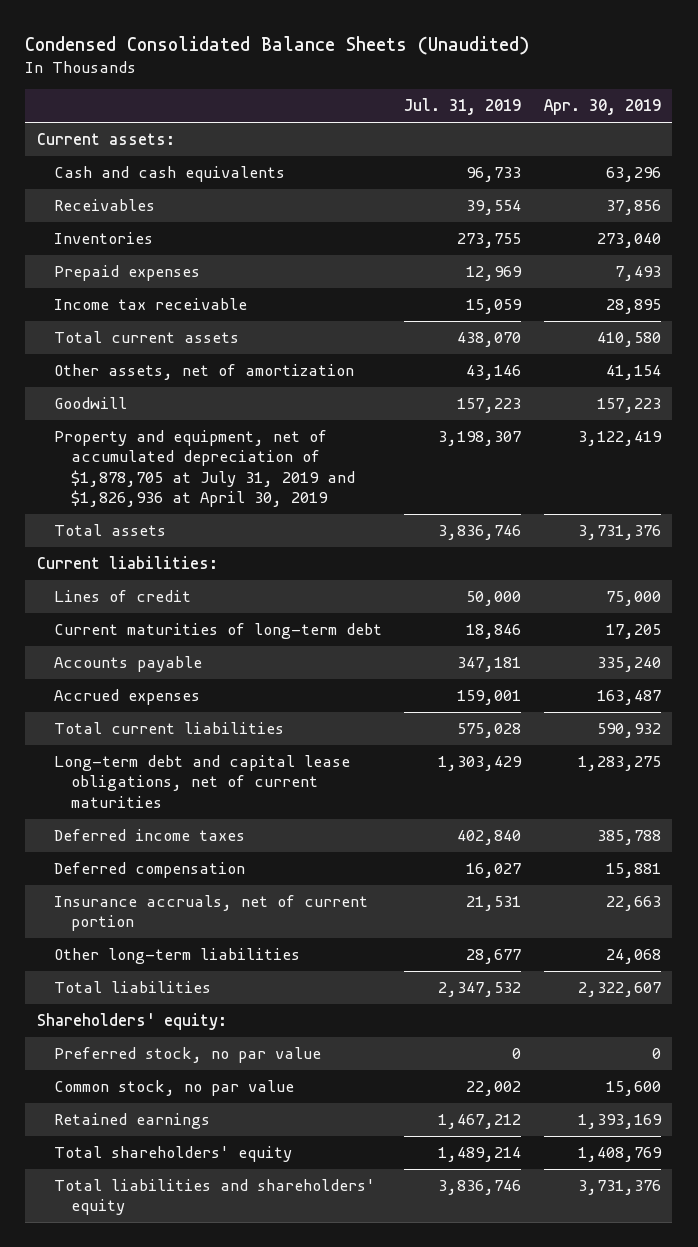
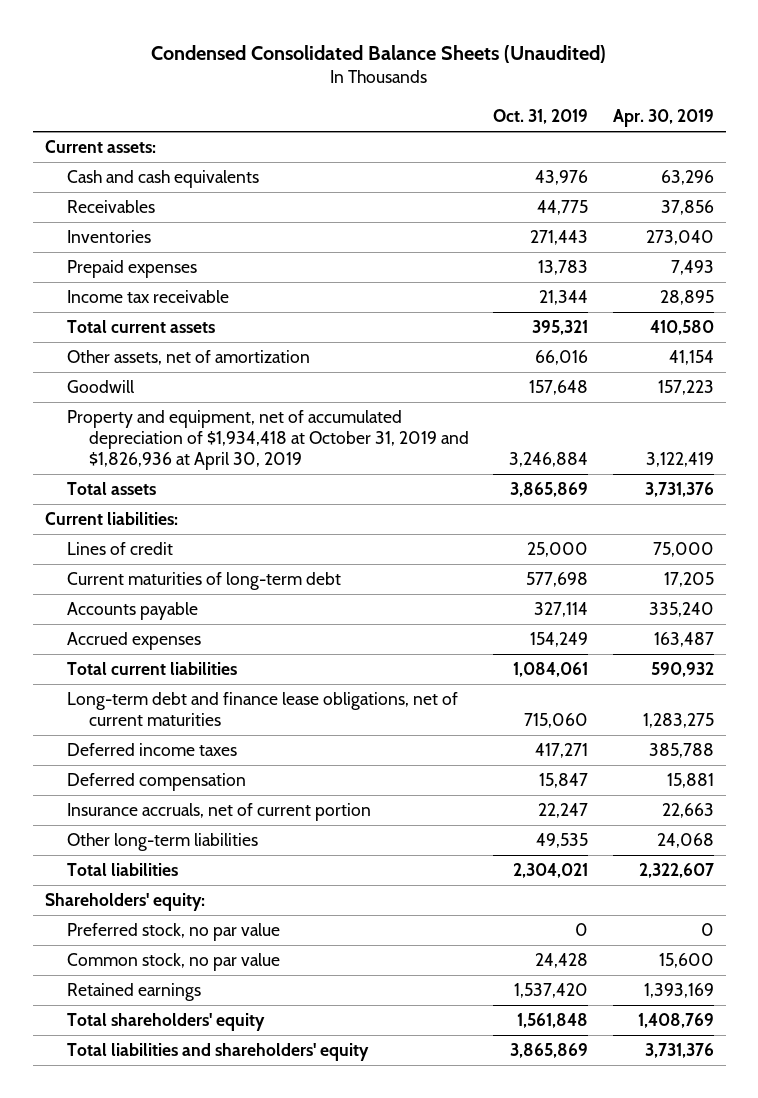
[404,98,522,116] Jul. 31, 2019 -> none
none -> [493,109,589,125] Oct. 31, 2019
[53,430,355,508] Property and equipment, net of accumulated depreciation of $1,878,705 at July 31, 2019 and $1,826,936 at April 30, 2019 -> [66,410,470,471] Property and equipment, net of accumulated depreciation of $1,934,418 at October 31, 2019 and $1,826,936 at April 30, 2019
[53,755,350,808] Long-term debt and capital lease obligations, net of current maturities -> [66,692,458,727] Long-term debt and finance lease obligations, net of current maturities

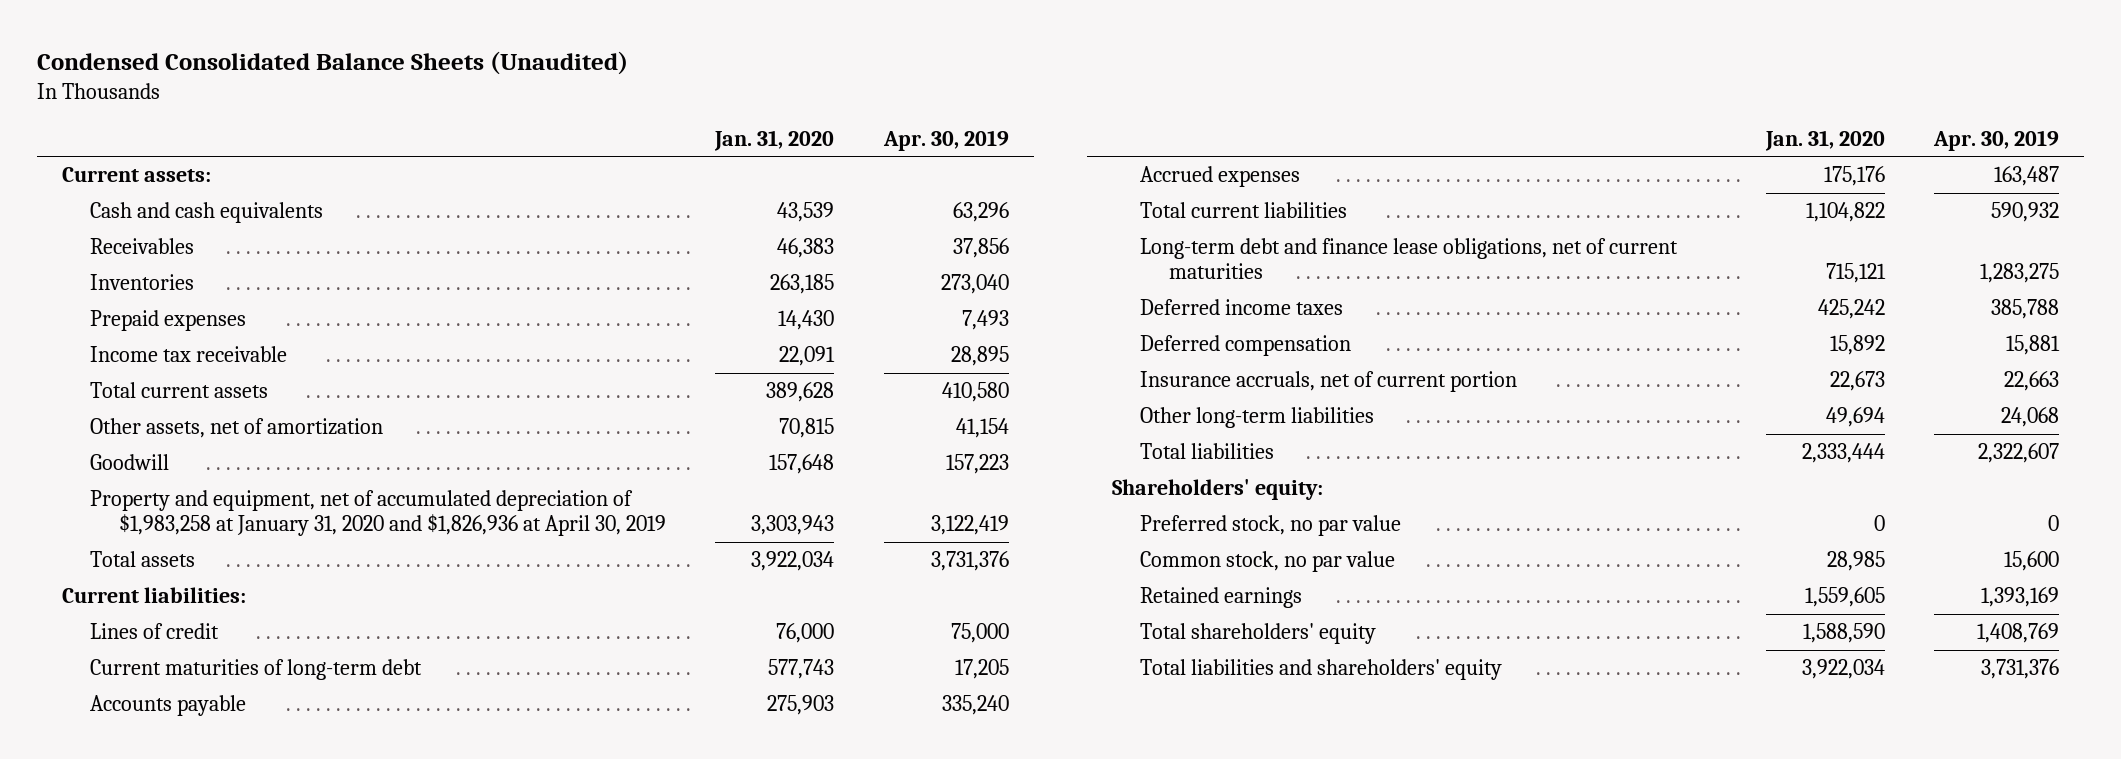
[493,109,589,125] Oct. 31, 2019 -> none
none -> [714,129,835,151] Jan. 31, 2020
[66,410,470,471] Property and equipment, net of accumulated depreciation of $1,934,418 at October 31, 2019 and $1,826,936 at April 30, 2019 -> [90,490,666,537] Property and equipment, net of accumulated depreciation of $1,983,258 at January 31, 2020 and $1,826,936 at April 30, 2019

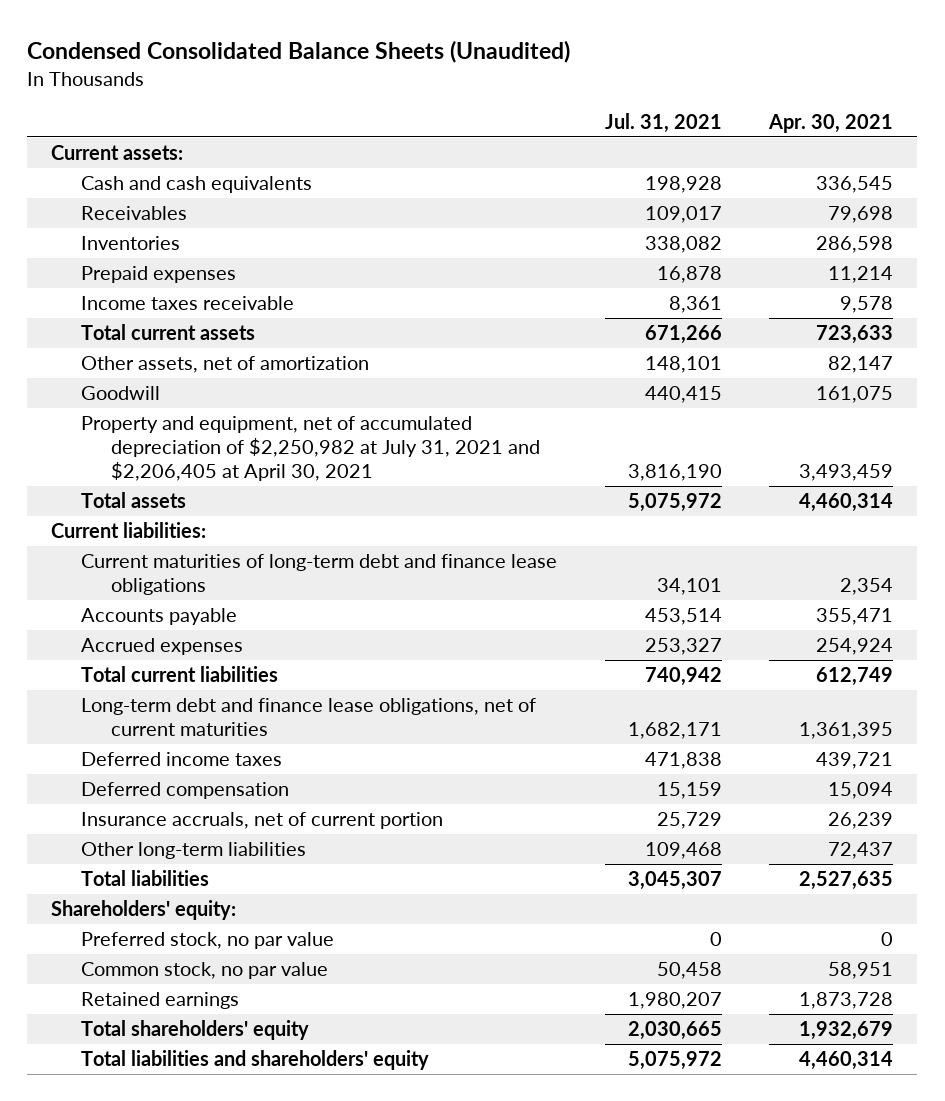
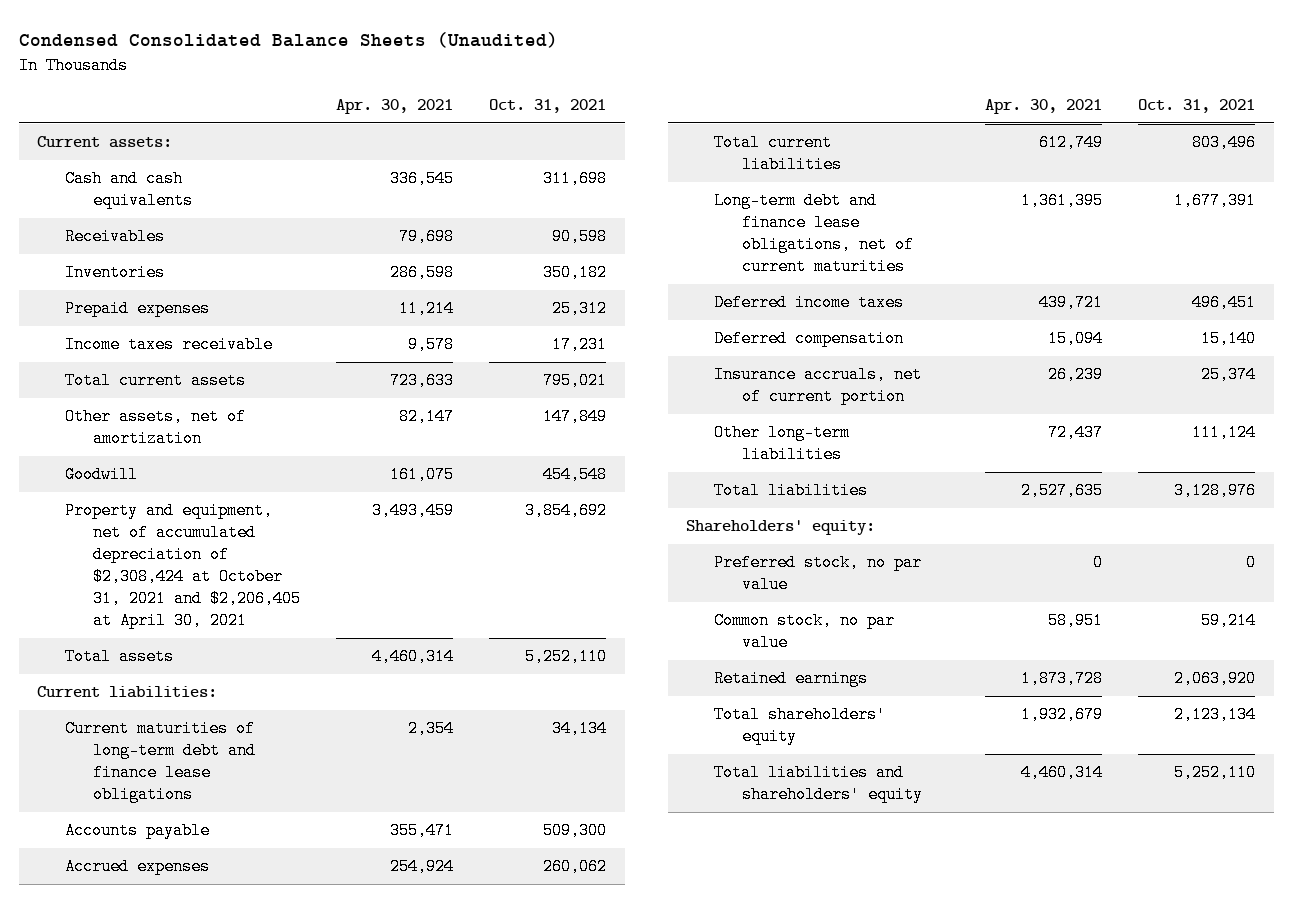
[604,112,722,133] Jul. 31, 2021 -> none
none -> [489,99,607,114] Oct. 31, 2021
[81,416,541,482] Property and equipment, net of accumulated depreciation of $2,250,982 at July 31, 2021 and $2,206,405 at April 30, 2021 -> [65,502,301,630] Property and equipment, net of accumulated depreciation of $2,308,424 at October 31, 2021 and $2,206,405 at April 30, 2021

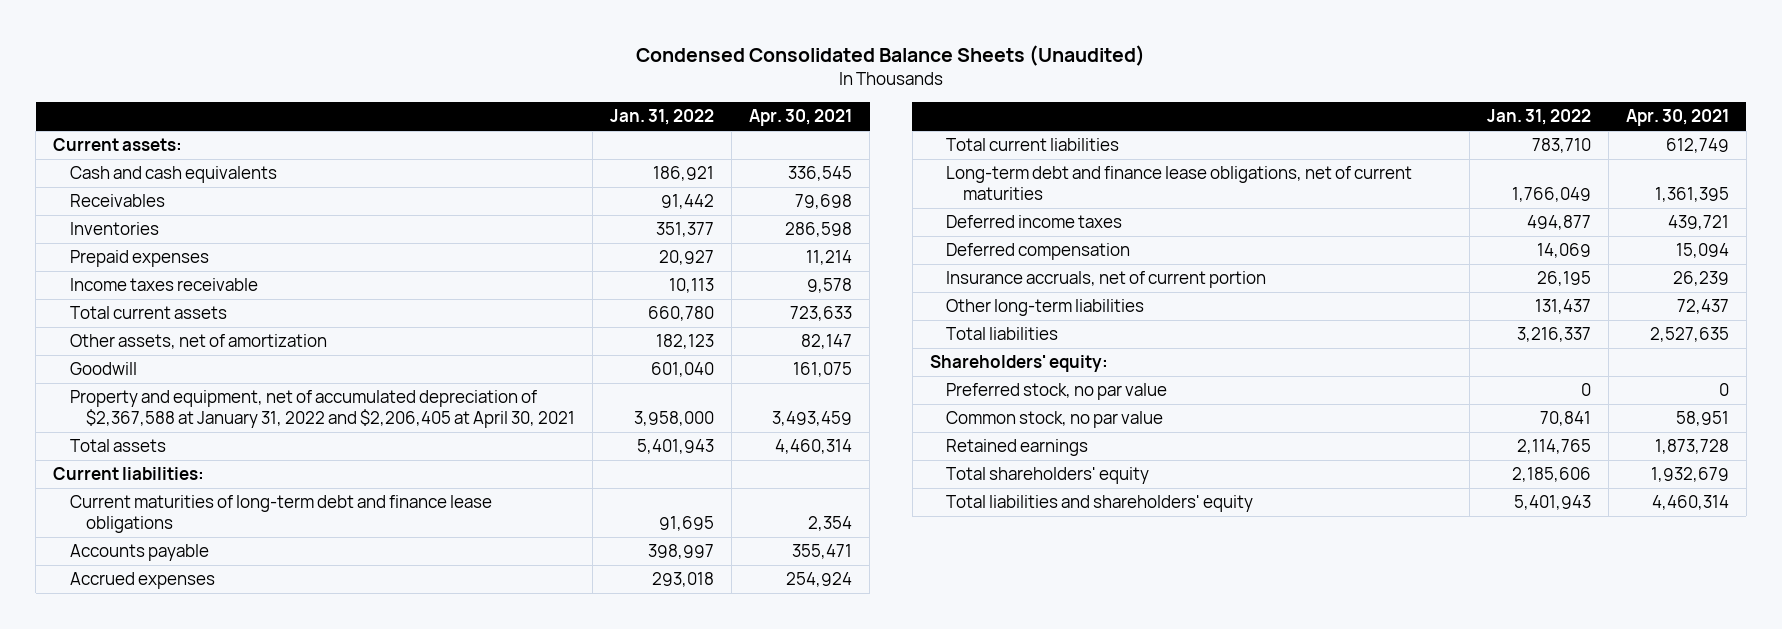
[489,99,607,114] Oct. 31, 2021 -> none
none -> [610,109,715,126] Jan. 31, 2022
[65,502,301,630] Property and equipment, net of accumulated depreciation of $2,308,424 at October 31, 2021 and $2,206,405 at April 30, 2021 -> [69,390,576,429] Property and equipment, net of accumulated depreciation of $2,367,588 at January 31, 2022 and $2,206,405 at April 30, 2021

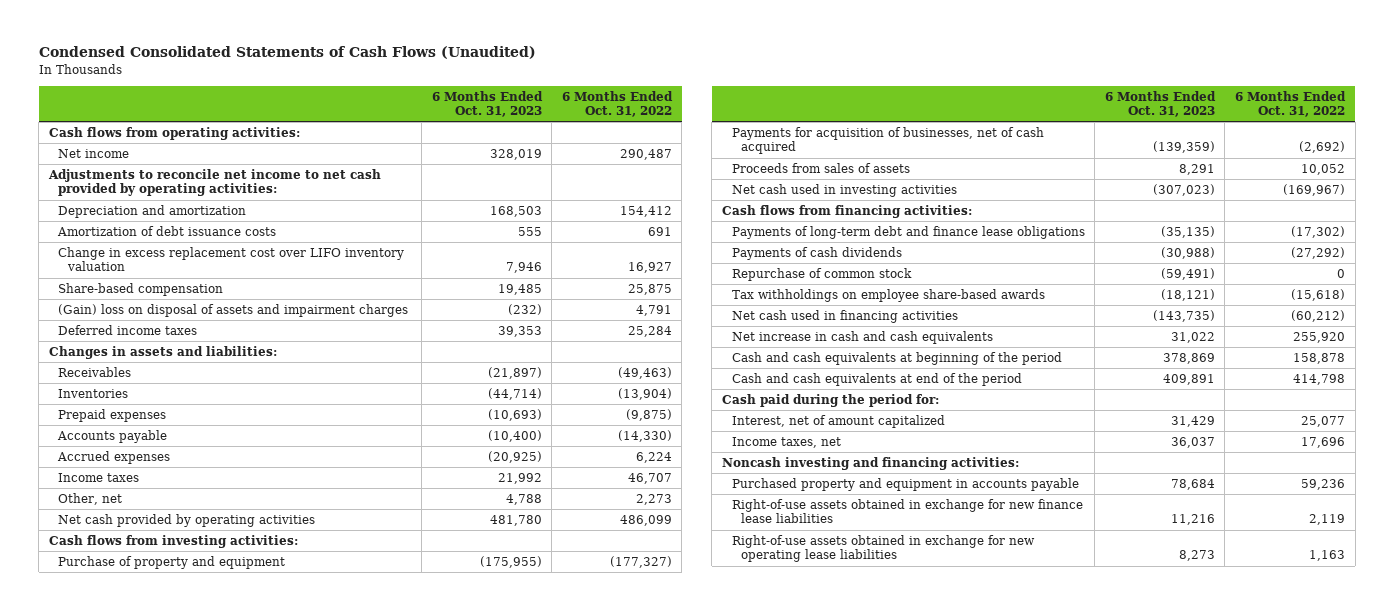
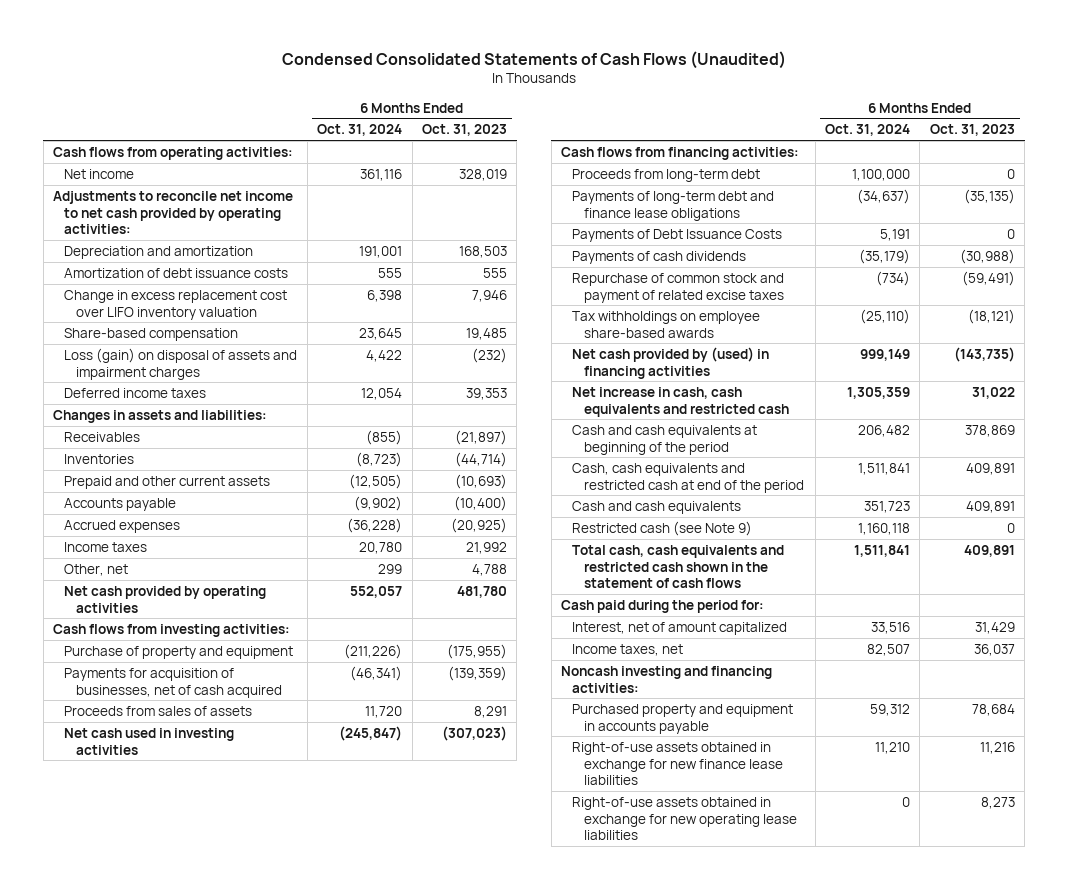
[561,90,673,117] 6 Months Ended Oct. 31, 2022 -> none
none -> [317,124,403,137] Oct. 31, 2024
[58,304,409,318] (Gain) loss on disposal of assets and impairment charges -> [64,347,298,380] Loss (gain) on disposal of assets and impairment charges
[58,409,167,423] Prepaid expenses -> [64,475,271,489] Prepaid and other current assets
none -> [572,168,761,182] Proceeds from long-term debt
none -> [572,228,783,242] Payments of Debt Issuance Costs
[731,268,912,282] Repurchase of common stock -> [572,272,785,303] Repurchase of common stock and payment of related excise taxes
[731,310,958,324] Net cash used in financing activities -> [572,346,770,379] Net cash provided by (used) in financing activities
[731,331,993,345] Net increase in cash and cash equivalents -> [572,386,789,417] Net increase in cash, cash equivalents and restricted cash
[731,373,1022,387] Cash and cash equivalents at end of the period -> [572,462,804,493] Cash, cash equivalents and restricted cash at end of the period
none -> [572,500,742,514] Cash and cash equivalents
none -> [572,520,753,536] Restricted cash (see Note 9)
none -> [572,544,785,589] Total cash, cash equivalents and restricted cash shown in the statement of cash flows

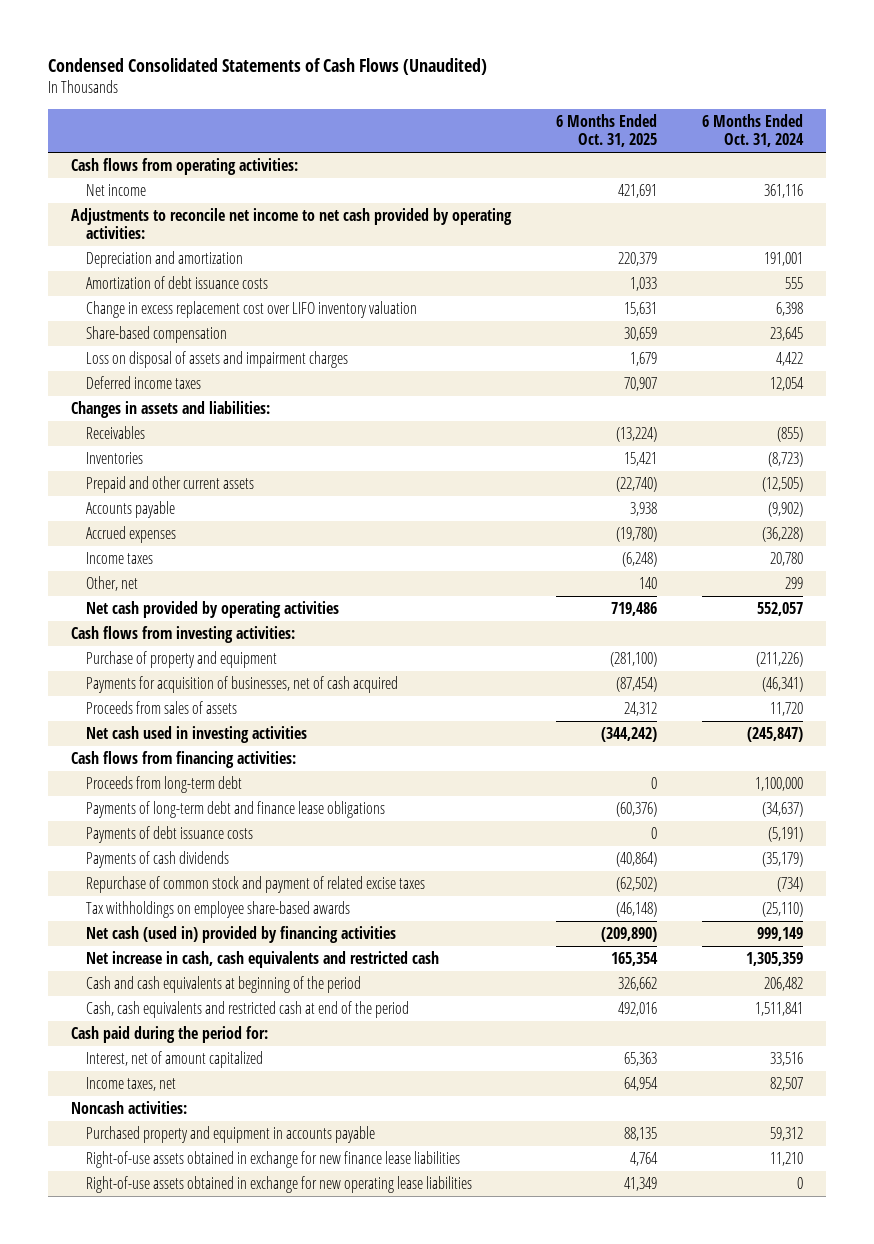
[421,124,507,137] Oct. 31, 2023 -> none
none -> [555,114,657,148] 6 Months Ended Oct. 31, 2025
[64,347,298,380] Loss (gain) on disposal of assets and impairment charges -> [85,351,348,369] Loss on disposal of assets and impairment charges
[572,228,783,242] Payments of Debt Issuance Costs -> [85,826,253,844] Payments of debt issuance costs
[879,228,910,241] 5,191 -> [768,827,804,843] (5,191)
[572,346,770,379] Net cash provided by (used) in financing activities -> [85,926,396,944] Net cash (used in) provided by financing activities
[572,500,742,514] Cash and cash equivalents -> none
[572,520,753,536] Restricted cash (see Note 9) -> none
[572,544,785,589] Total cash, cash equivalents and restricted cash shown in the statement of cash flows -> none
[560,665,772,693] Noncash investing and financing activities: -> [70,1101,187,1115] Noncash activities:

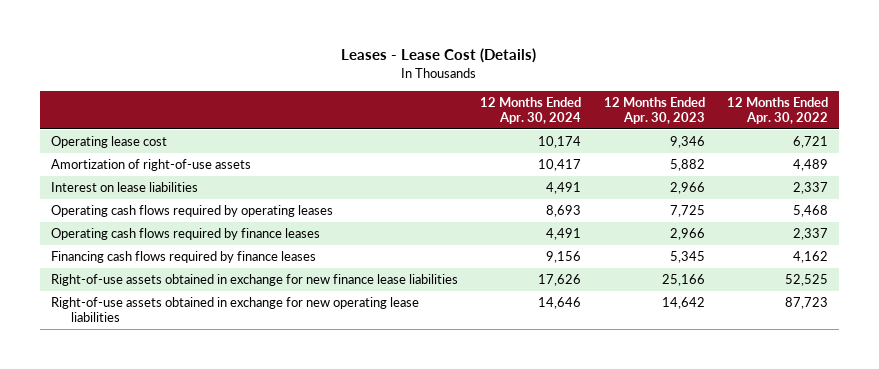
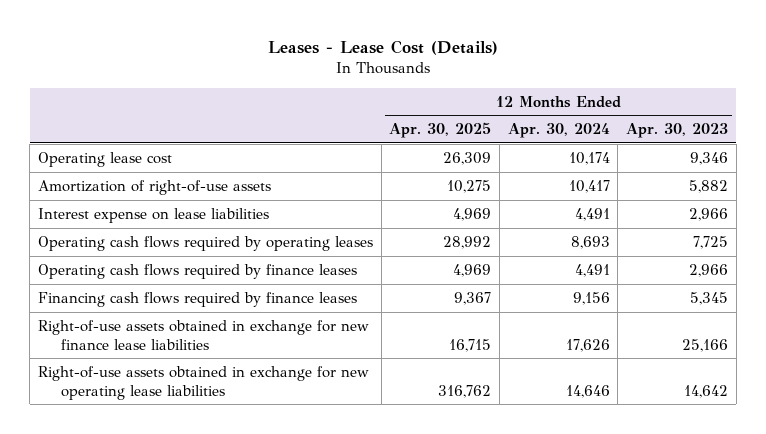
[726,96,828,124] 12 Months Ended Apr. 30, 2022 -> none
none -> [389,122,492,139] Apr. 30, 2025
[50,182,198,193] Interest on lease liabilities -> [38,207,270,223] Interest expense on lease liabilities

